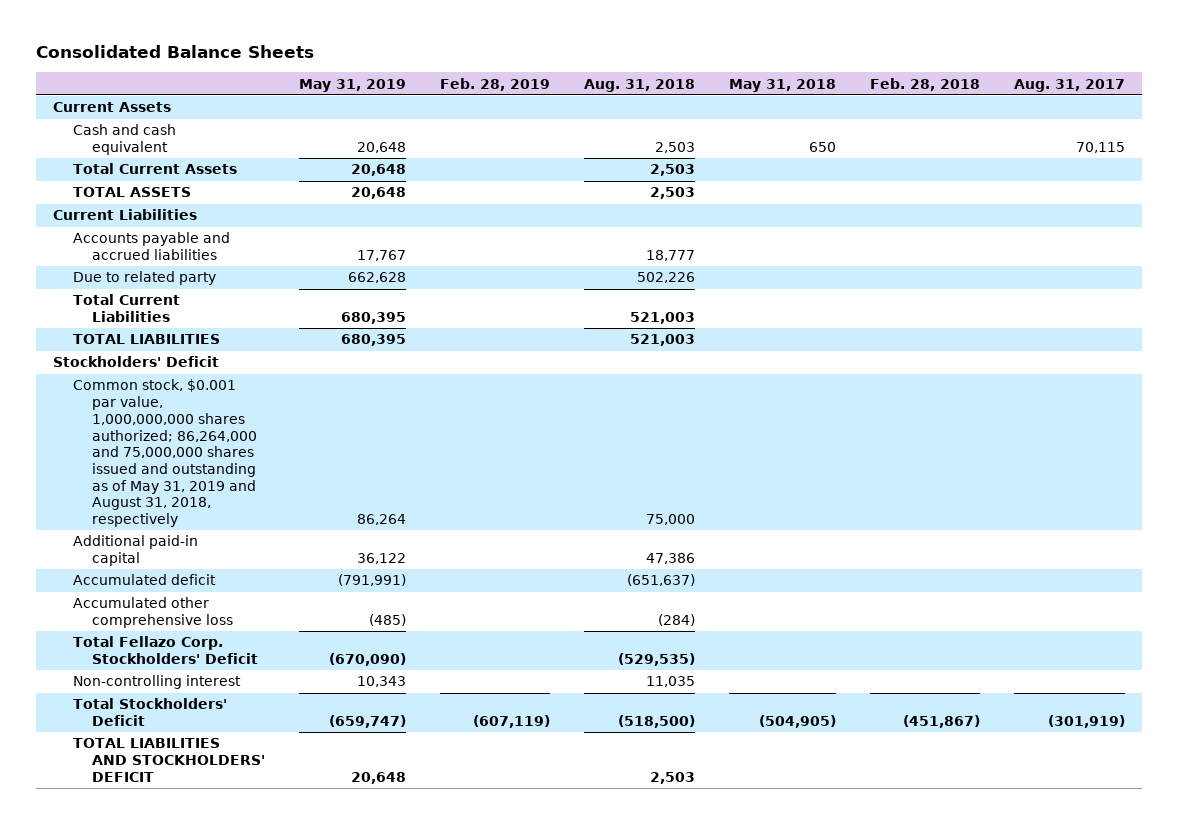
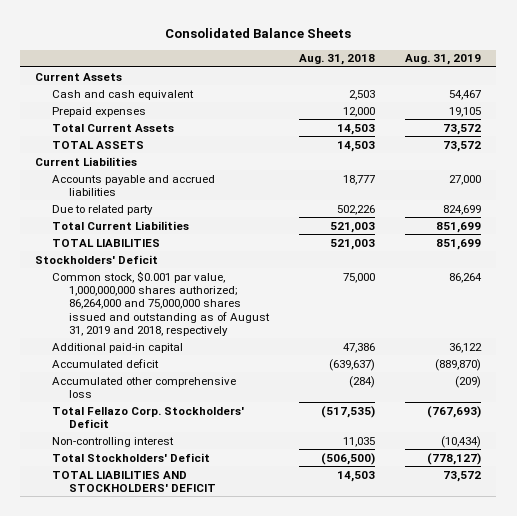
[299,78,407,92] May 31, 2019 -> none
[440,77,551,91] Feb. 28, 2019 -> none
[728,78,836,92] May 31, 2018 -> none
[869,77,980,91] Feb. 28, 2018 -> none
[1013,78,1125,92] Aug. 31, 2017 -> none
none -> [405,54,482,66] Aug. 31, 2019
none -> [52,106,147,117] Prepaid expenses
[650,164,696,177] 2,503 -> [337,123,376,135] 14,503
[650,187,696,200] 2,503 -> [337,140,376,152] 14,503
[72,379,258,528] Common stock, $0.001 par value, 1,000,000,000 shares authorized; 86,264,000 and 75,000,000 shares issued and outstanding as of May 31, 2019 and August 31, 2018, respectively -> [52,270,271,336] Common stock, $0.001 par value, 1,000,000,000 shares authorized; 86,264,000 and 75,000,000 shares issued and outstanding as of August 31, 2019 and 2018, respectively
[627,574,696,587] (651,637) -> [329,358,376,371] (639,637)
[618,653,696,667] (529,535) -> [321,405,376,418] (517,535)
[618,715,696,729] (518,500) -> [321,452,376,465] (506,500)
[650,771,696,784] 2,503 -> [337,470,376,482] 14,503

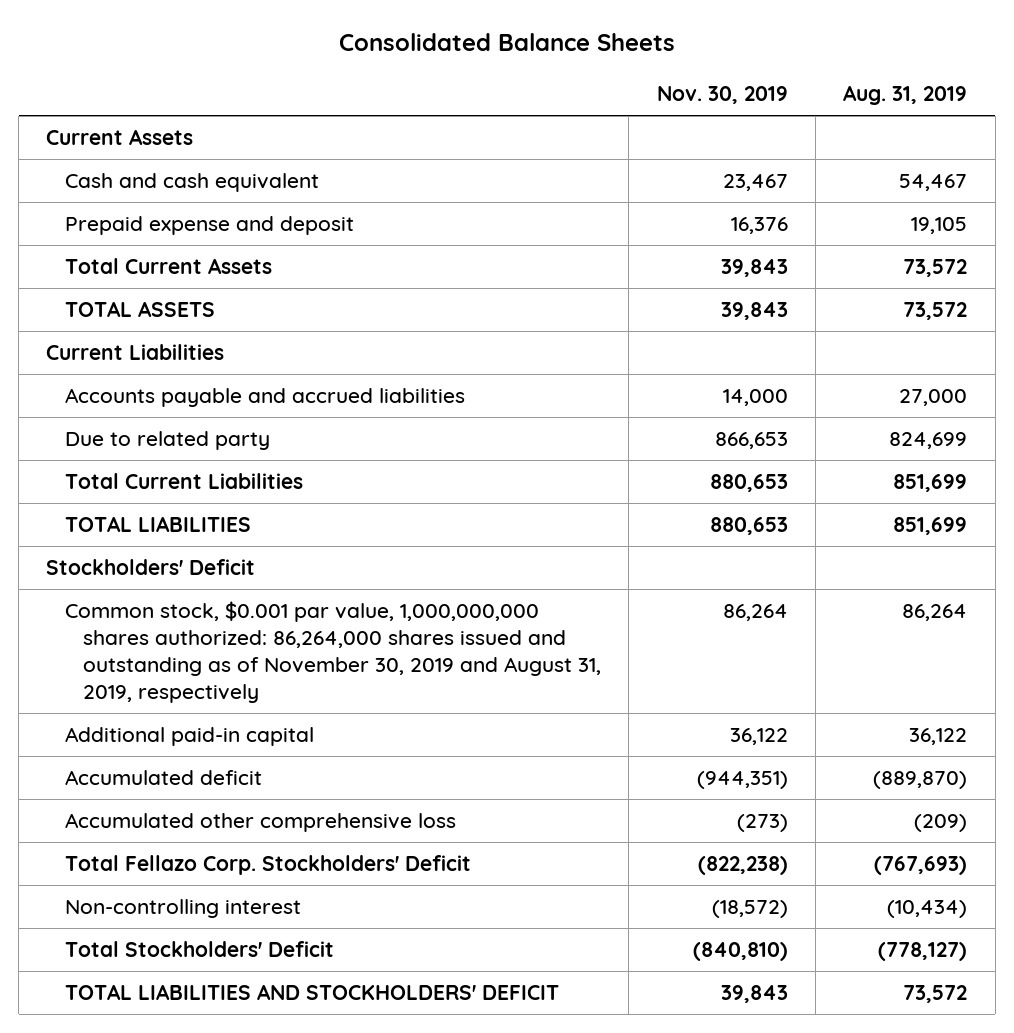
[299,54,376,66] Aug. 31, 2018 -> none
none -> [656,86,788,105] Nov. 30, 2019
[52,106,147,117] Prepaid expenses -> [64,216,354,236] Prepaid expense and deposit
[52,270,271,336] Common stock, $0.001 par value, 1,000,000,000 shares authorized; 86,264,000 and 75,000,000 shares issued and outstanding as of August 31, 2019 and 2018, respectively -> [64,601,602,704] Common stock, $0.001 par value, 1,000,000,000 shares authorized: 86,264,000 shares issued and outstanding as of November 30, 2019 and August 31, 2019, respectively

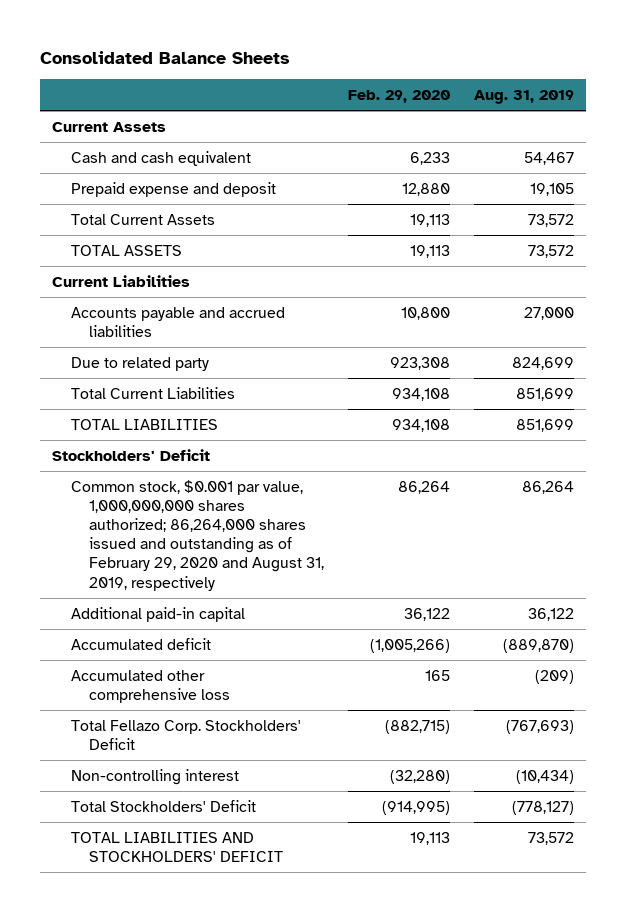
[656,86,788,105] Nov. 30, 2019 -> none
none -> [348,90,451,104] Feb. 29, 2020
[64,601,602,704] Common stock, $0.001 par value, 1,000,000,000 shares authorized: 86,264,000 shares issued and outstanding as of November 30, 2019 and August 31, 2019, respectively -> [70,479,325,591] Common stock, $0.001 par value, 1,000,000,000 shares authorized; 86,264,000 shares issued and outstanding as of February 29, 2020 and August 31, 2019, respectively

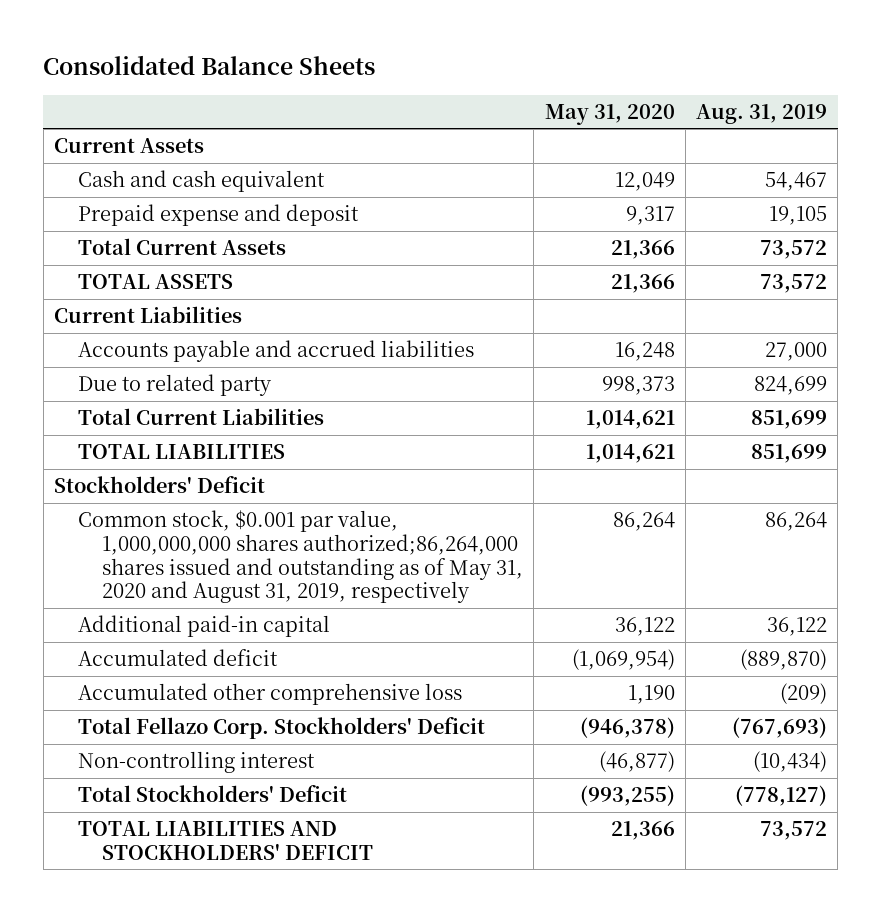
[348,90,451,104] Feb. 29, 2020 -> none
none -> [544,103,675,125] May 31, 2020
[70,479,325,591] Common stock, $0.001 par value, 1,000,000,000 shares authorized; 86,264,000 shares issued and outstanding as of February 29, 2020 and August 31, 2019, respectively -> [78,510,523,604] Common stock, $0.001 par value, 1,000,000,000 shares authorized;86,264,000 shares issued and outstanding as of May 31, 2020 and August 31, 2019, respectively

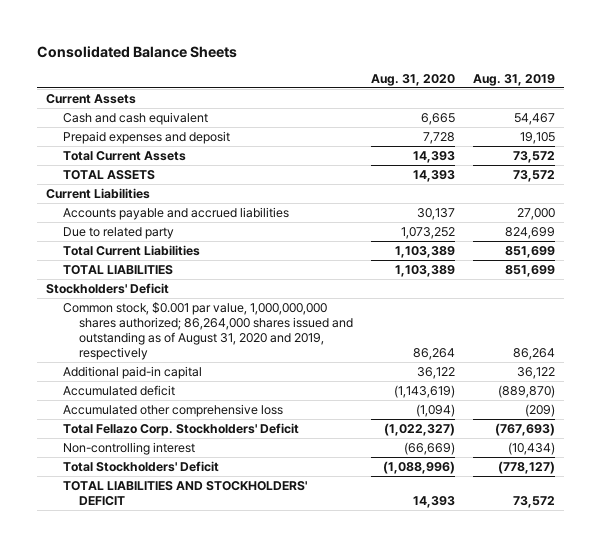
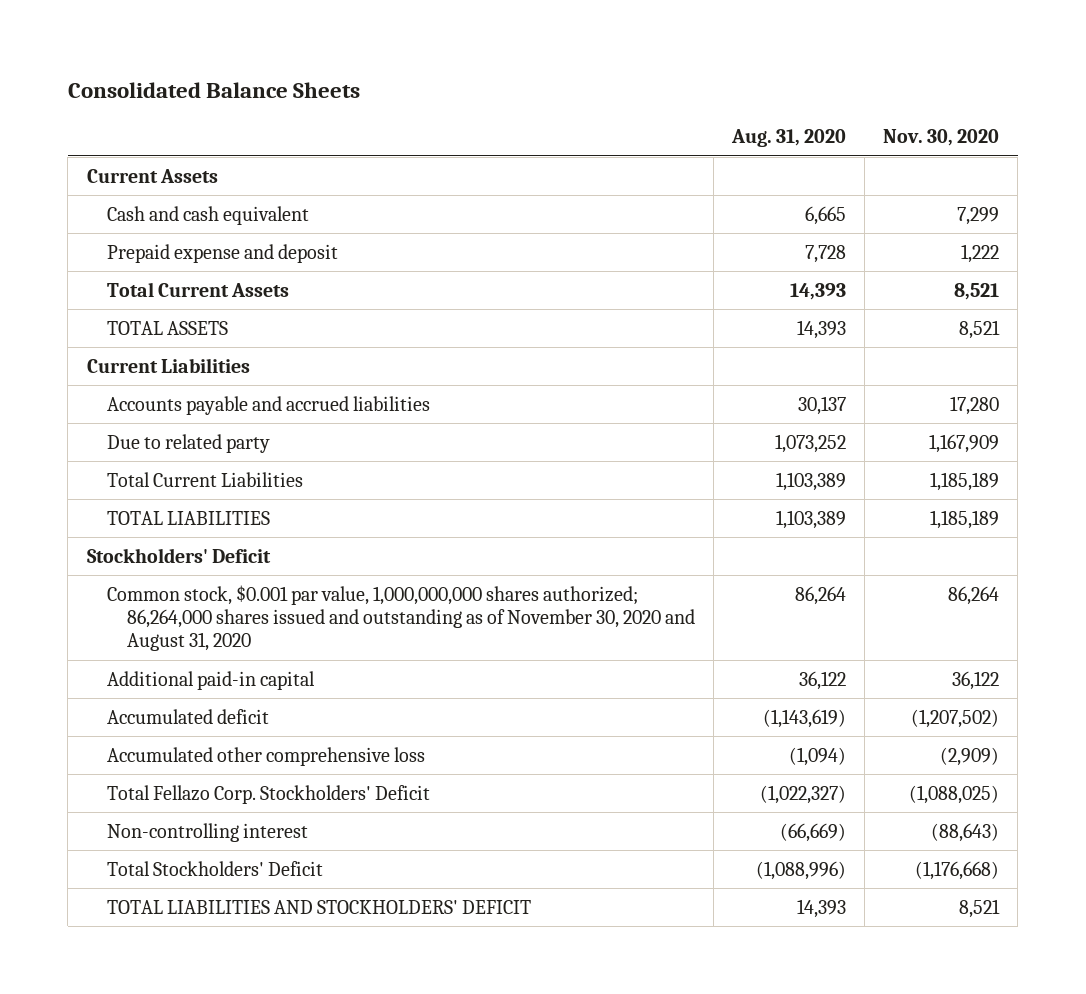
[473,73,556,86] Aug. 31, 2019 -> none
none -> [883,129,1000,147] Nov. 30, 2020
[62,130,230,144] Prepaid expenses and deposit -> [106,243,338,263] Prepaid expense and deposit
[62,301,354,360] Common stock, $0.001 par value, 1,000,000,000 shares authorized; 86,264,000 shares issued and outstanding as of August 31, 2020 and 2019, respectively -> [106,584,695,652] Common stock, $0.001 par value, 1,000,000,000 shares authorized; 86,264,000 shares issued and outstanding as of November 30, 2020 and August 31, 2020

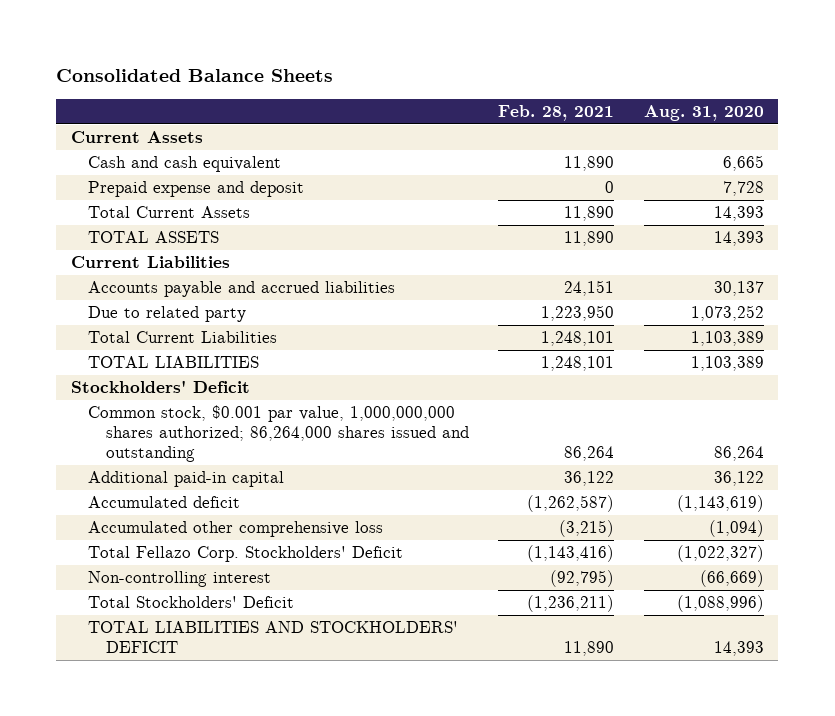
[883,129,1000,147] Nov. 30, 2020 -> none
none -> [498,104,615,121] Feb. 28, 2021
[106,584,695,652] Common stock, $0.001 par value, 1,000,000,000 shares authorized; 86,264,000 shares issued and outstanding as of November 30, 2020 and August 31, 2020 -> [88,405,469,463] Common stock, $0.001 par value, 1,000,000,000 shares authorized; 86,264,000 shares issued and outstanding

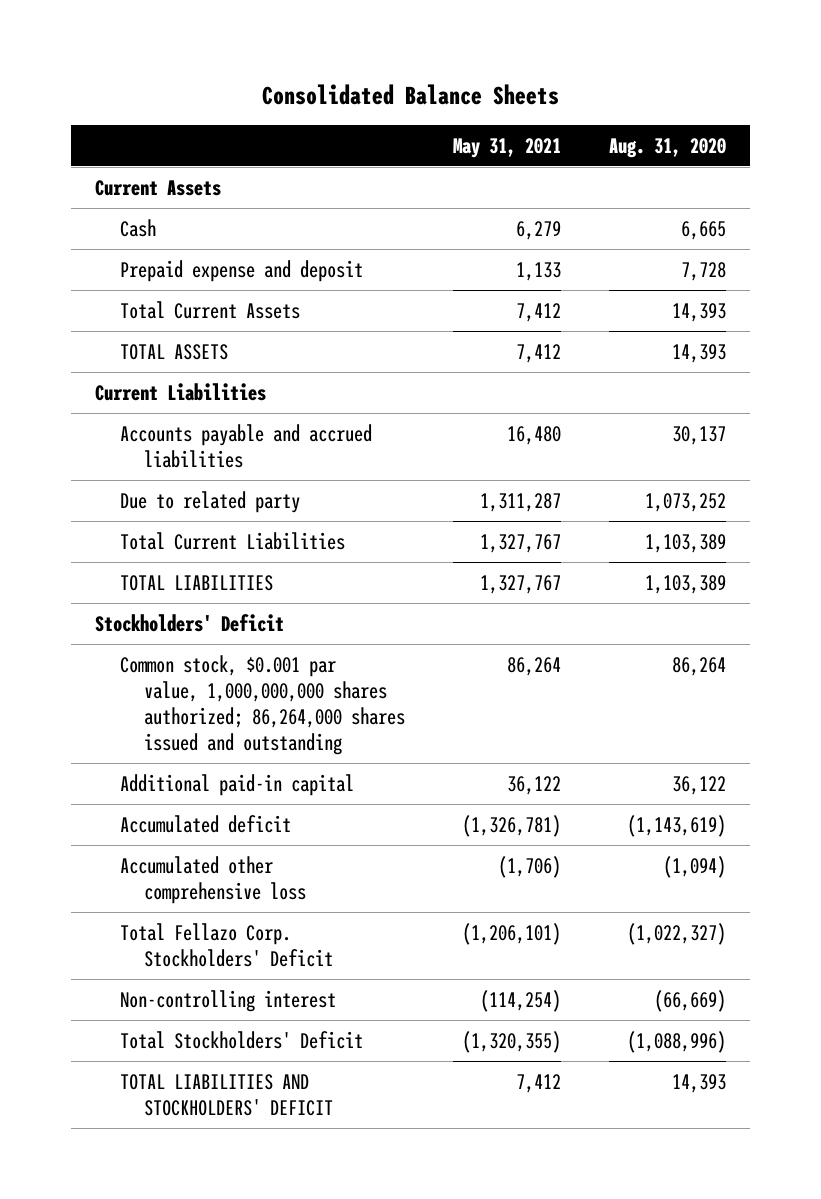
[498,104,615,121] Feb. 28, 2021 -> none
none -> [453,137,562,158] May 31, 2021
[88,156,282,173] Cash and cash equivalent -> [119,218,156,237] Cash

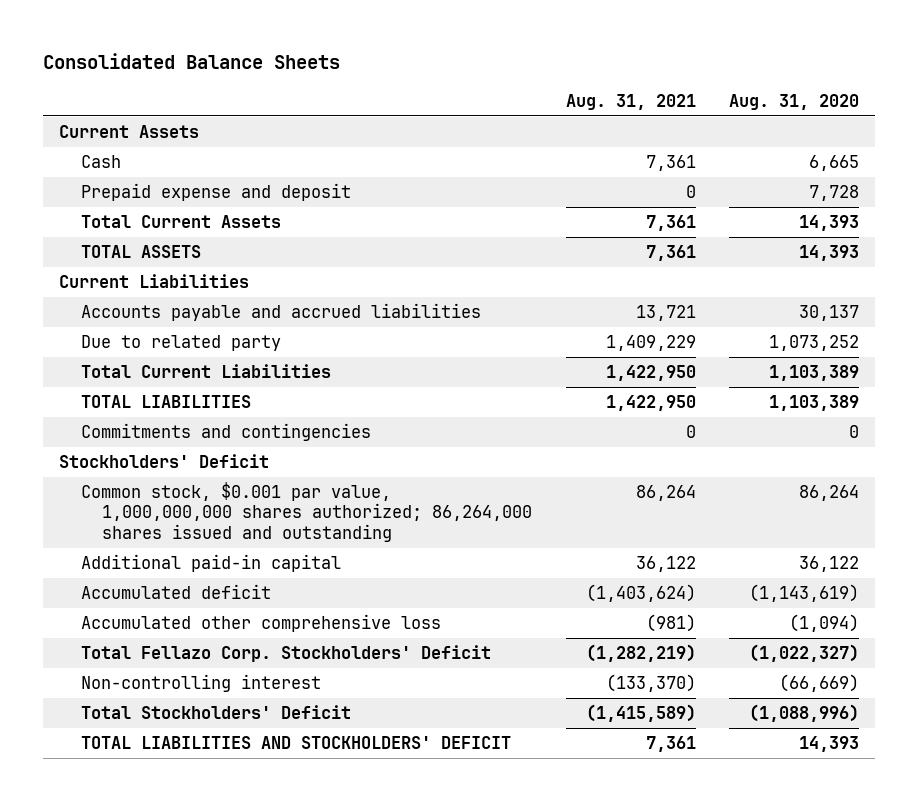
[453,137,562,158] May 31, 2021 -> none
none -> [565,93,696,110] Aug. 31, 2021
none -> [80,423,371,442] Commitments and contingencies

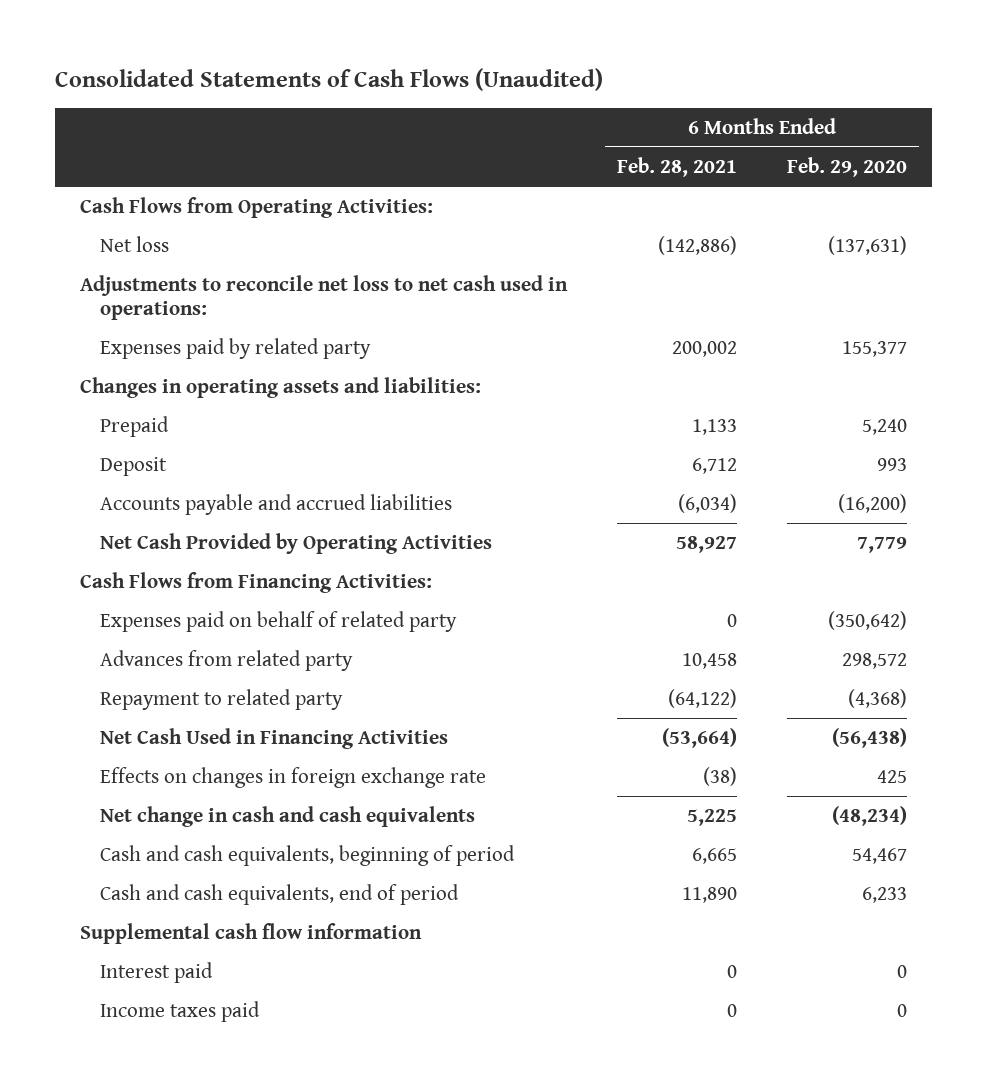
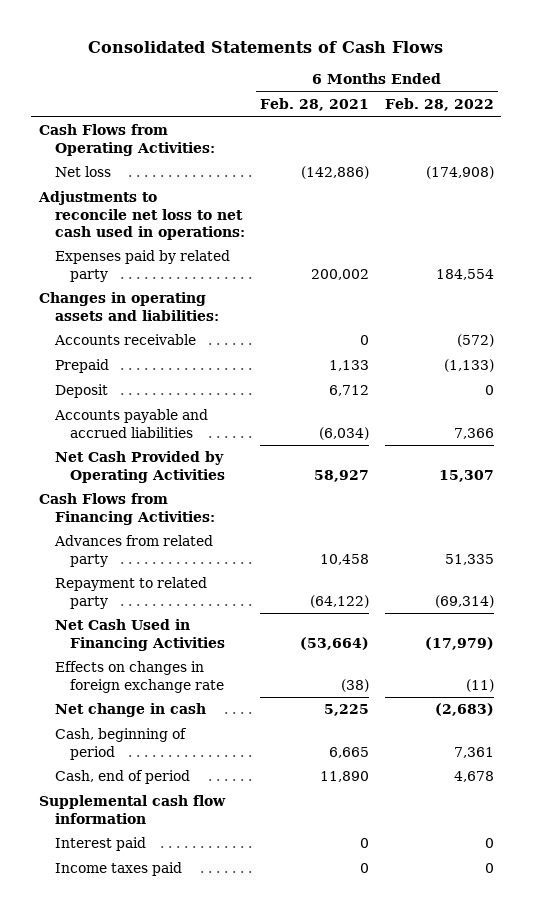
[55,68,604,92] Consolidated Statements of Cash Flows (Unaudited) -> [88,41,444,54] Consolidated Statements of Cash Flows
[786,156,907,177] Feb. 29, 2020 -> none
none -> [384,98,494,112] Feb. 28, 2022
none -> [53,334,196,346] Accounts receivable
[99,611,457,633] Expenses paid on behalf of related party -> none
[99,806,475,828] Net change in cash and cash equivalents -> [54,703,206,718] Net change in cash
[99,845,515,867] Cash and cash equivalents, beginning of period -> [54,728,187,760] Cash, beginning of period
[99,884,459,906] Cash and cash equivalents, end of period -> [54,770,190,785] Cash, end of period

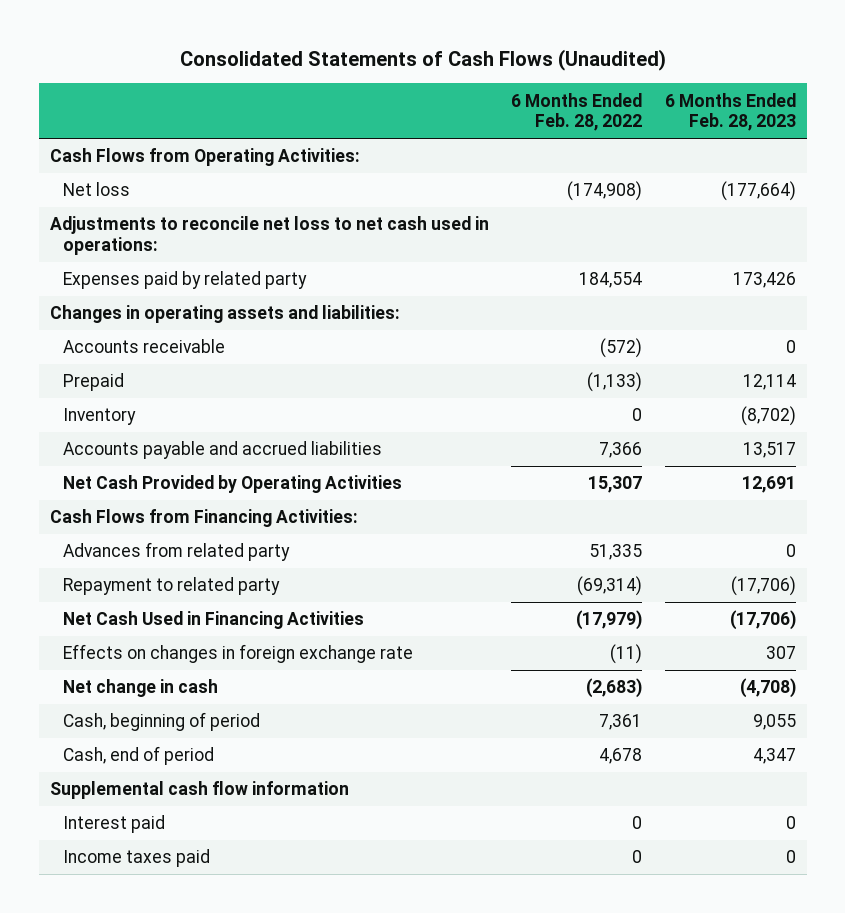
[88,41,444,54] Consolidated Statements of Cash Flows -> [179,48,666,71] Consolidated Statements of Cash Flows (Unaudited)
[260,98,370,112] Feb. 28, 2021 -> none
none -> [664,92,796,132] 6 Months Ended Feb. 28, 2023
[54,384,108,399] Deposit -> none
none -> [63,408,137,426] Inventory

